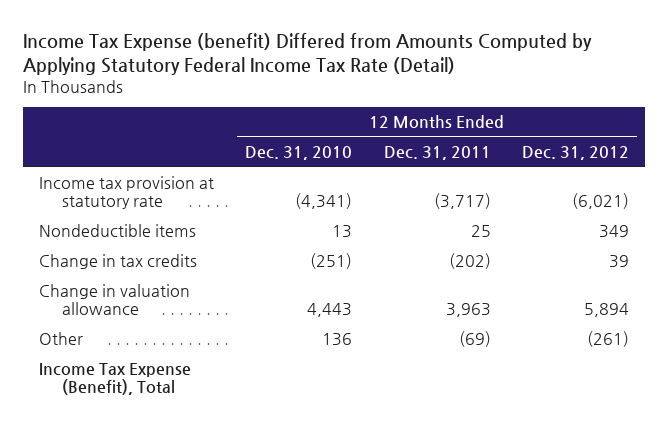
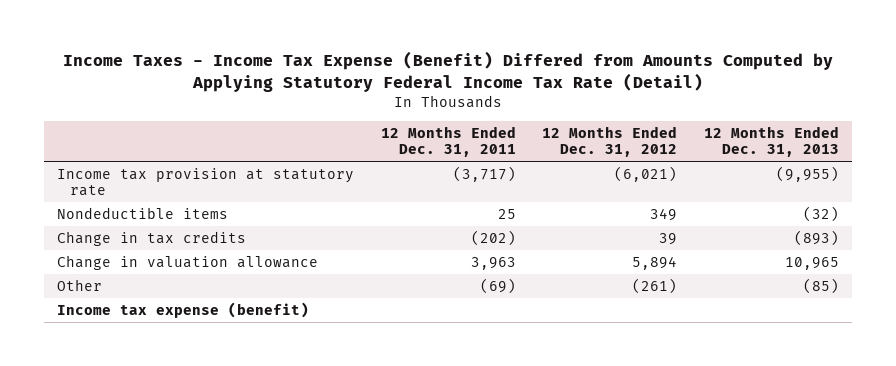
[23,32,593,75] Income Tax Expense (benefit) Differed from Amounts Computed by Applying Statutory Federal Income Tax Rate (Detail) -> [63,51,834,92] Income Taxes - Income Tax Expense (Benefit) Differed from Amounts Computed by Applying Statutory Federal Income Tax Rate (Detail)
[245,146,353,161] Dec. 31, 2010 -> none
none -> [703,125,839,158] 12 Months Ended Dec. 31, 2013
[38,363,191,396] Income Tax Expense (Benefit), Total -> [57,301,310,318] Income tax expense (benefit)

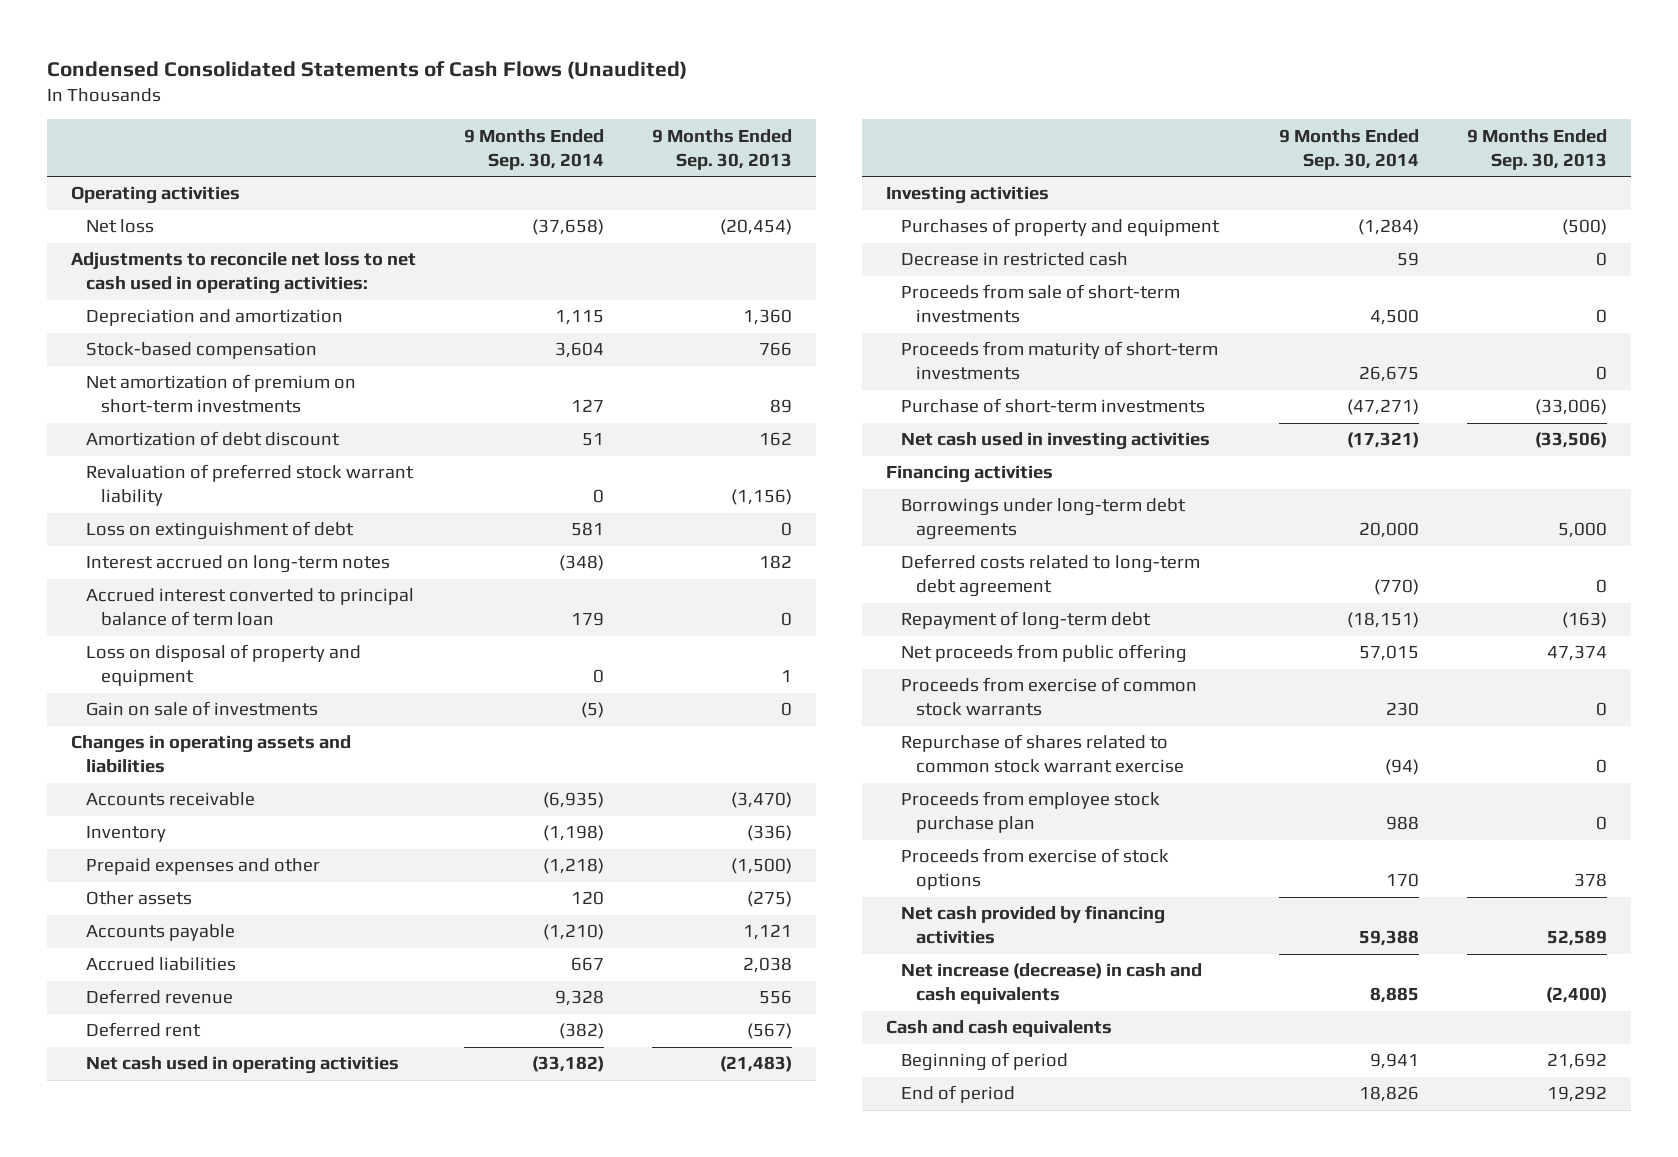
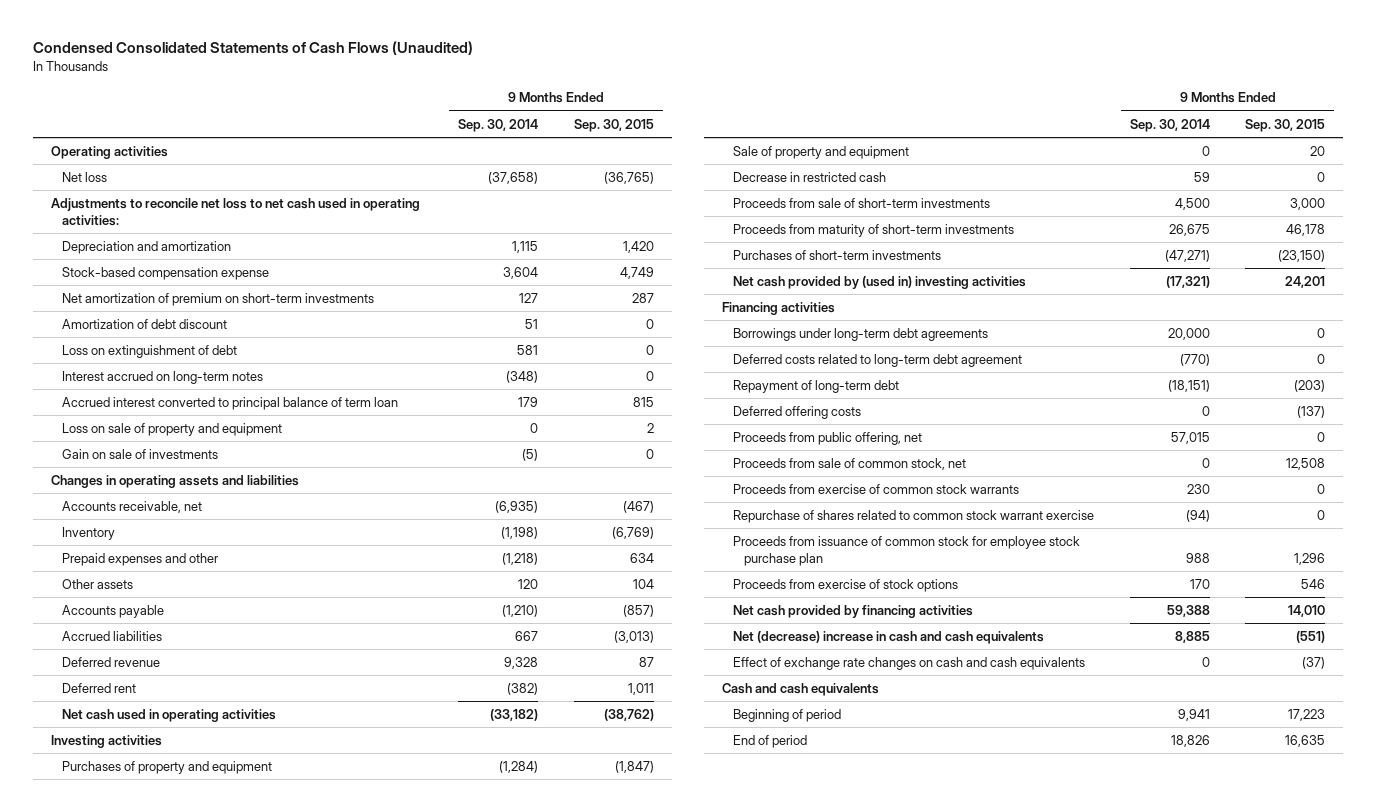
[652,128,793,170] 9 Months Ended Sep. 30, 2013 -> none
none -> [573,118,654,132] Sep. 30, 2015
[86,342,318,360] Stock-based compensation -> [61,267,269,281] Stock-based compensation expense
[86,464,415,507] Revaluation of preferred stock warrant liability -> none
[86,644,362,687] Loss on disposal of property and equipment -> [61,423,282,437] Loss on sale of property and equipment
[86,792,256,807] Accounts receivable -> [61,501,202,514] Accounts receivable, net
none -> [733,146,910,160] Sale of property and equipment
[900,398,1205,414] Purchase of short-term investments -> [733,250,942,261] Purchases of short-term investments
[900,432,1210,451] Net cash used in investing activities -> [733,276,1027,290] Net cash provided by (used in) investing activities
none -> [733,406,862,420] Deferred offering costs
[900,644,1187,664] Net proceeds from public offering -> [733,432,923,446] Proceeds from public offering, net
none -> [733,458,967,471] Proceeds from sale of common stock, net
[900,791,1160,834] Proceeds from employee stock purchase plan -> [733,536,1081,566] Proceeds from issuance of common stock for employee stock purchase plan
[900,963,1202,1005] Net increase (decrease) in cash and cash equivalents -> [733,631,1045,645] Net (decrease) increase in cash and cash equivalents
none -> [733,657,1086,671] Effect of exchange rate changes on cash and cash equivalents

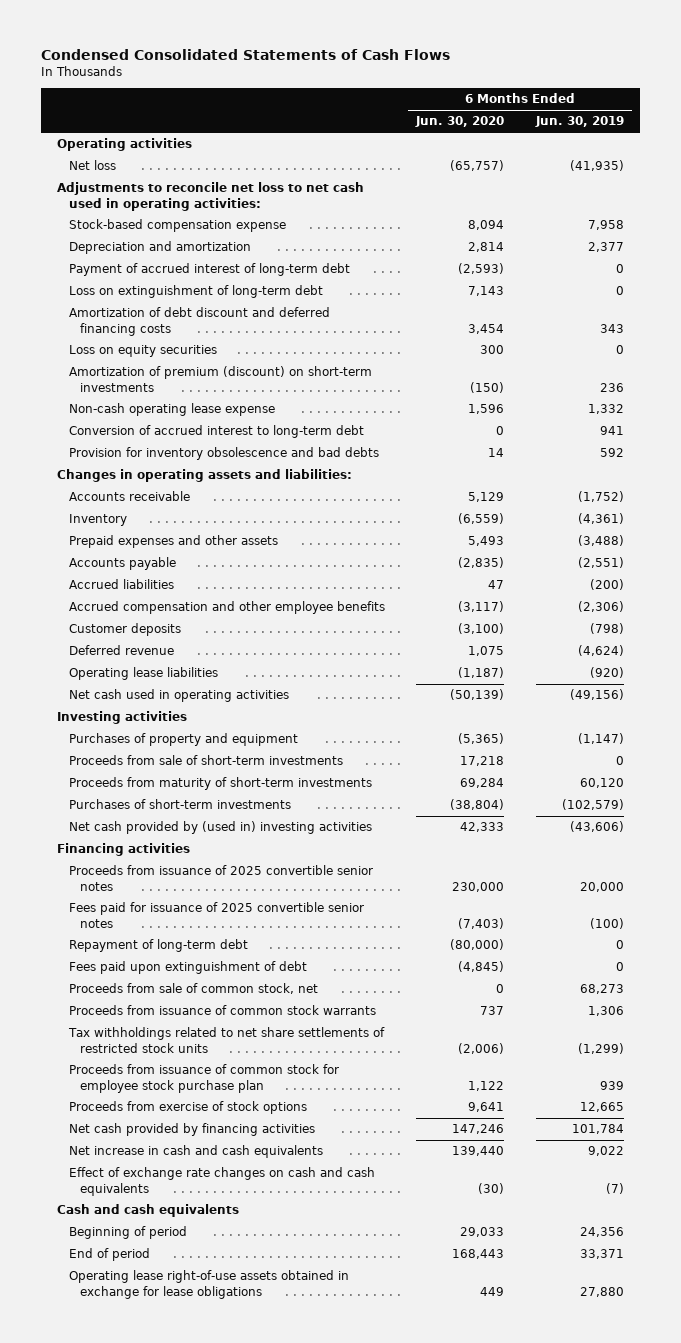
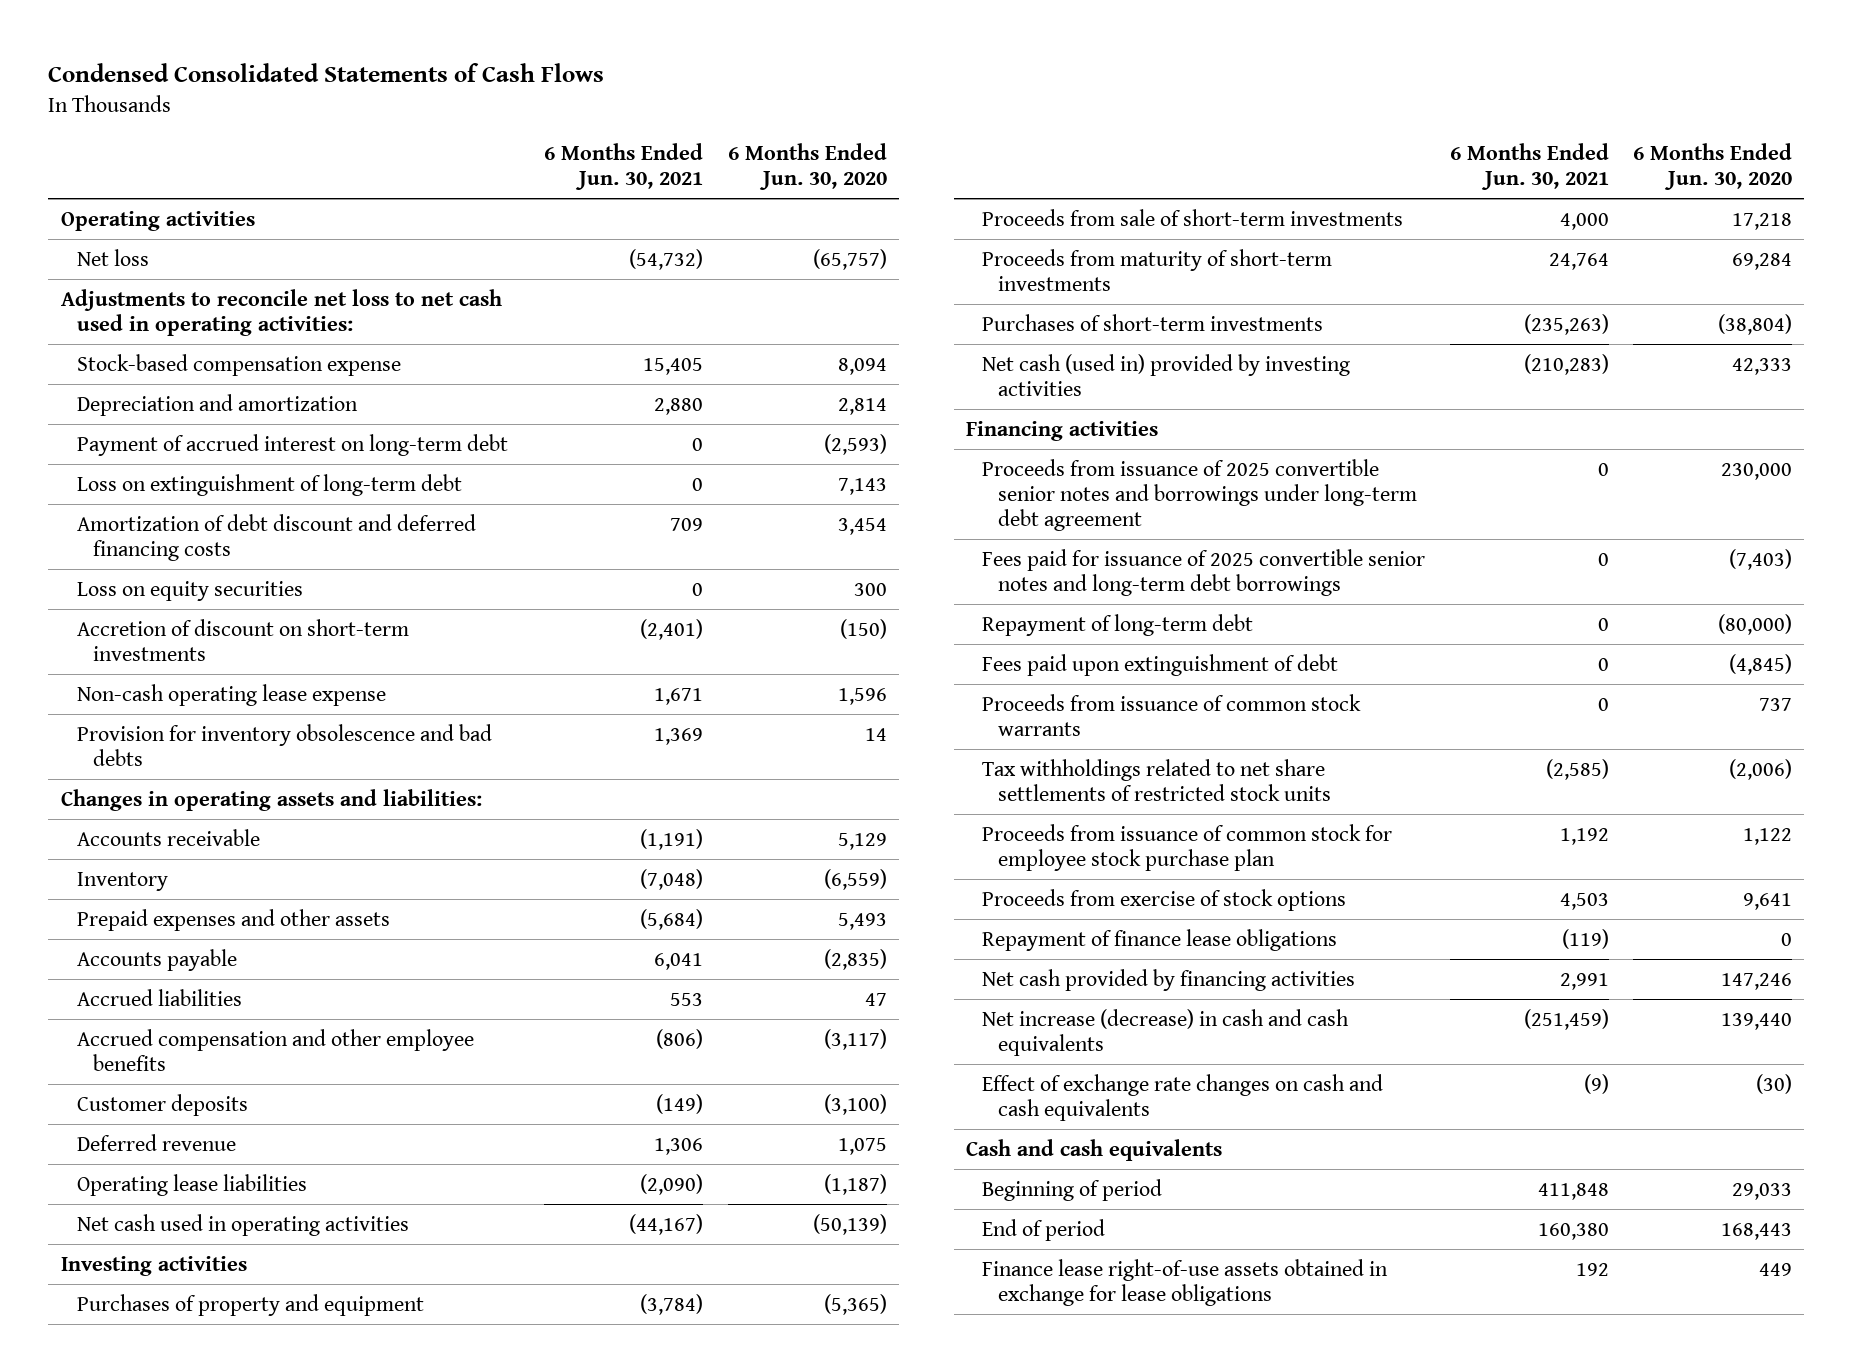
[534,116,624,128] Jun. 30, 2019 -> none
none -> [544,142,704,191] 6 Months Ended Jun. 30, 2021
[68,263,350,277] Payment of accrued interest of long-term debt -> [76,433,508,456] Payment of accrued interest on long-term debt
[68,366,372,392] Amortization of premium (discount) on short-term investments -> [76,618,409,661] Accretion of discount on short-term investments
[68,425,364,439] Conversion of accrued interest to long-term debt -> none
[68,821,372,835] Net cash provided by (used in) investing activities -> [982,353,1351,396] Net cash (used in) provided by investing activities
[68,865,373,891] Proceeds from issuance of 2025 convertible senior notes -> [982,458,1418,531] Proceeds from issuance of 2025 convertible senior notes and borrowings under long-term debt agreement
[68,902,364,928] Fees paid for issuance of 2025 convertible senior notes -> [982,548,1426,596] Fees paid for issuance of 2025 convertible senior notes and long-term debt borrowings
[68,983,318,995] Proceeds from sale of common stock, net -> none
none -> [982,928,1338,951] Repayment of finance lease obligations
[68,1145,323,1159] Net increase in cash and cash equivalents -> [982,1008,1350,1056] Net increase (decrease) in cash and cash equivalents
[68,1270,349,1299] Operating lease right-of-use assets obtained in exchange for lease obligations -> [982,1258,1389,1306] Finance lease right-of-use assets obtained in exchange for lease obligations

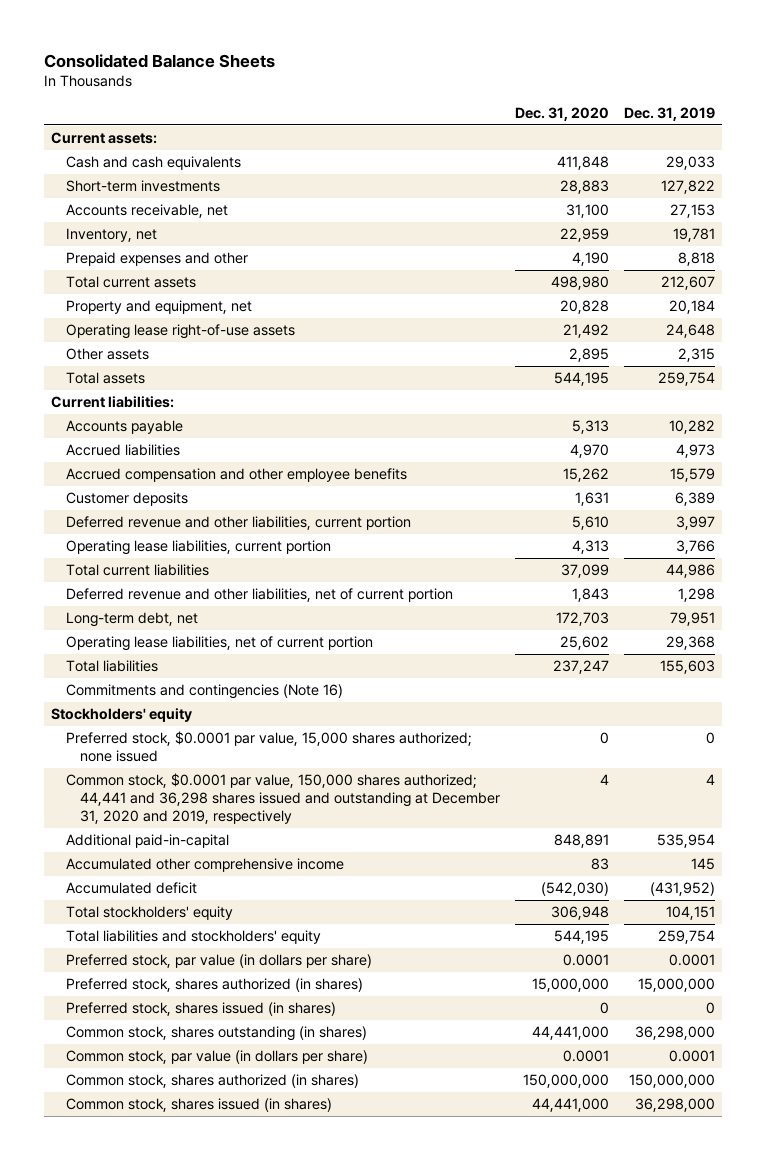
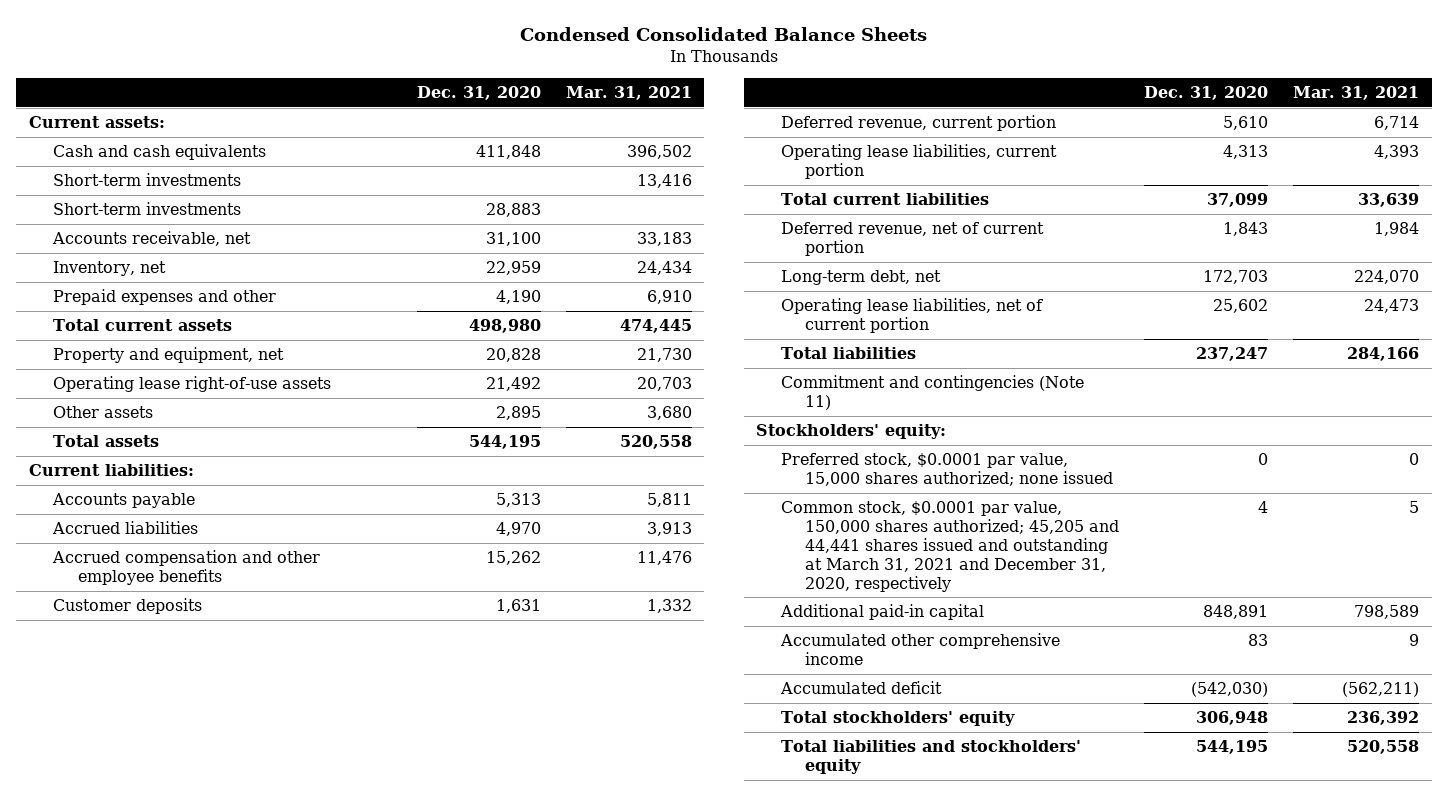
[43,53,275,68] Consolidated Balance Sheets -> [519,26,927,41] Condensed Consolidated Balance Sheets
[623,107,715,122] Dec. 31, 2019 -> none
none -> [565,86,692,101] Mar. 31, 2021
none -> [53,173,242,187] Short-term investments
[65,516,411,531] Deferred revenue and other liabilities, current portion -> [780,115,1056,132] Deferred revenue, current portion
[65,588,453,603] Deferred revenue and other liabilities, net of current portion -> [780,222,1044,257] Deferred revenue, net of current portion
[65,684,343,700] Commitments and contingencies (Note 16) -> [780,375,1084,411] Commitment and contingencies (Note 11)
[51,708,193,723] Stockholders' equity -> [756,424,947,440] Stockholders' equity:
[65,773,501,825] Common stock, $0.0001 par value, 150,000 shares authorized; 44,441 and 36,298 shares issued and outstanding at December 31, 2020 and 2019, respectively -> [780,501,1120,592] Common stock, $0.0001 par value, 150,000 shares authorized; 45,205 and 44,441 shares issued and outstanding at March 31, 2021 and December 31, 2020, respectively
[65,834,229,849] Additional paid-in-capital -> [779,604,984,621] Additional paid-in capital
[65,954,372,969] Preferred stock, par value (in dollars per share) -> none
[65,978,363,993] Preferred stock, shares authorized (in shares) -> none
[65,1002,336,1017] Preferred stock, shares issued (in shares) -> none
[65,1026,367,1042] Common stock, shares outstanding (in shares) -> none
[65,1050,368,1065] Common stock, par value (in dollars per share) -> none
[65,1074,359,1089] Common stock, shares authorized (in shares) -> none
[65,1098,332,1113] Common stock, shares issued (in shares) -> none

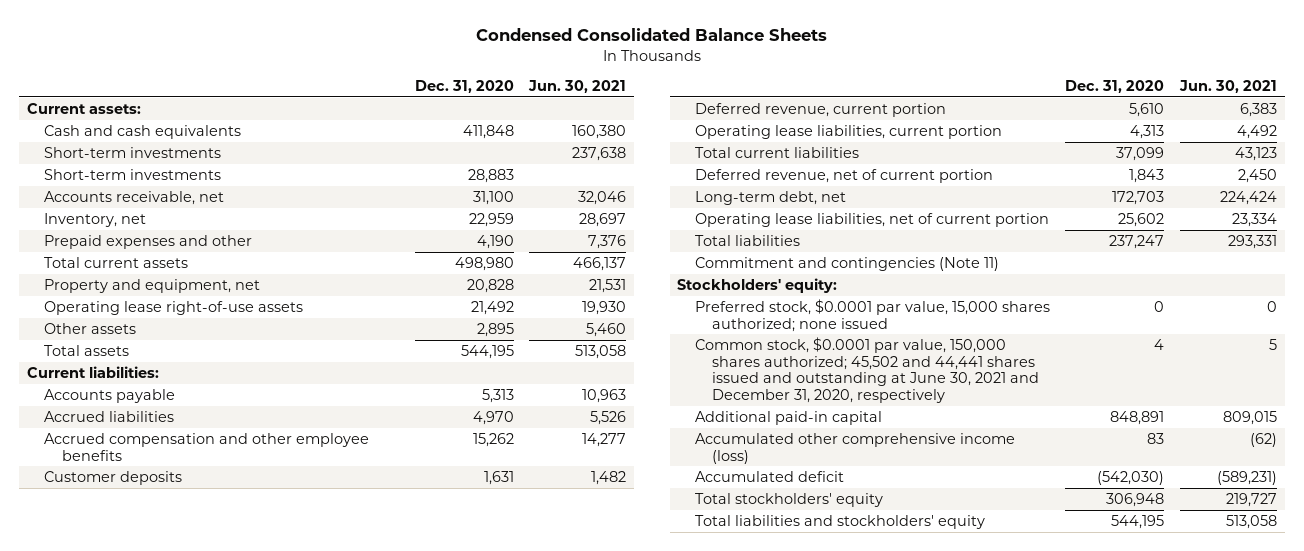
[565,86,692,101] Mar. 31, 2021 -> none
none -> [528,79,627,93] Jun. 30, 2021
[780,501,1120,592] Common stock, $0.0001 par value, 150,000 shares authorized; 45,205 and 44,441 shares issued and outstanding at March 31, 2021 and December 31, 2020, respectively -> [694,336,1040,404] Common stock, $0.0001 par value, 150,000 shares authorized; 45,502 and 44,441 shares issued and outstanding at June 30, 2021 and December 31, 2020, respectively
[779,633,1060,666] Accumulated other comprehensive income -> [694,432,1015,464] Accumulated other comprehensive income (loss)

